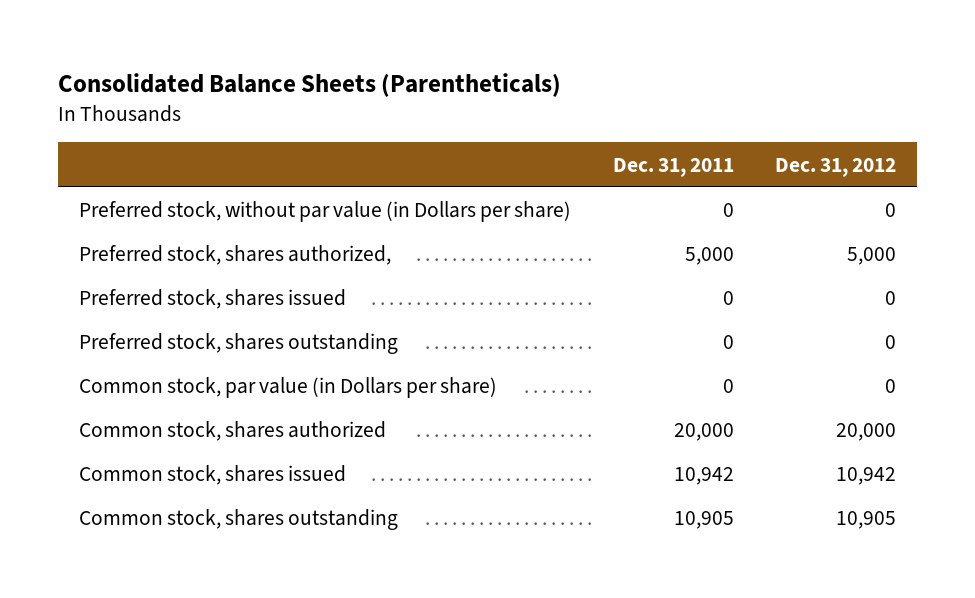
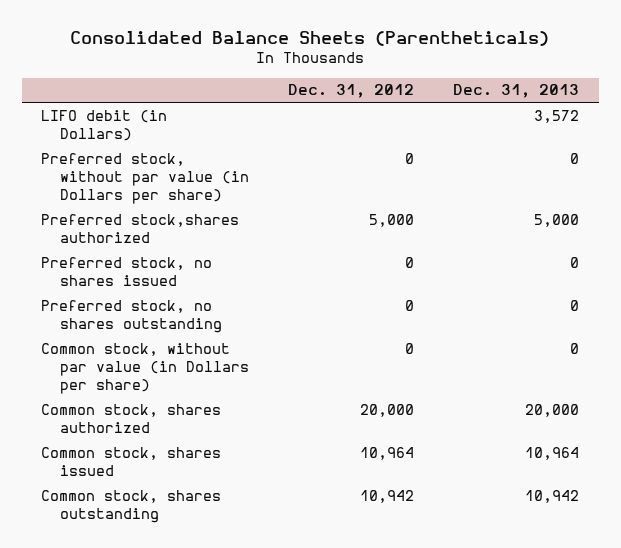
[612,157,734,177] Dec. 31, 2011 -> none
none -> [453,84,580,99] Dec. 31, 2013
none -> [41,109,168,141] LIFO debit (in Dollars)
[78,245,391,266] Preferred stock, shares authorized, -> [41,213,240,243] Preferred stock,shares authorized
[78,289,346,310] Preferred stock, shares issued -> [41,256,213,286] Preferred stock, no shares issued
[78,333,398,355] Preferred stock, shares outstanding -> [41,299,223,333] Preferred stock, no shares outstanding
[78,377,497,399] Common stock, par value (in Dollars per share) -> [41,342,250,394] Common stock, without par value (in Dollars per share)
[836,467,897,486] 10,942 -> [360,446,415,460] 10,964
[836,511,897,530] 10,905 -> [360,489,415,503] 10,942

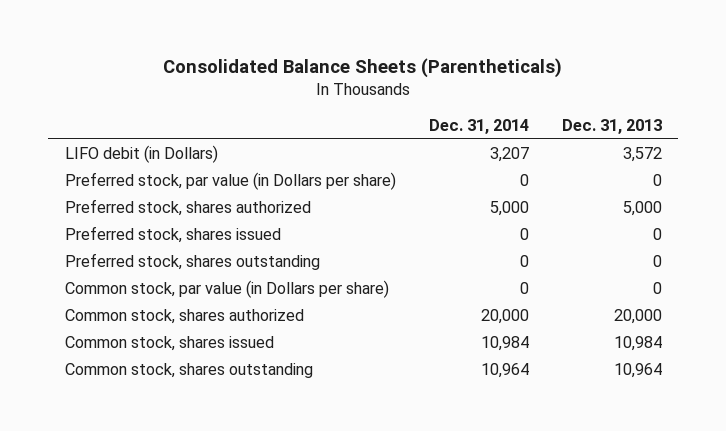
[288,84,415,99] Dec. 31, 2012 -> none
none -> [428,118,529,134] Dec. 31, 2014
[41,152,250,204] Preferred stock, without par value (in Dollars per share) -> [64,172,396,191] Preferred stock, par value (in Dollars per share)
[41,213,240,243] Preferred stock,shares authorized -> [64,199,311,217] Preferred stock, shares authorized
[41,256,213,286] Preferred stock, no shares issued -> [64,226,281,244] Preferred stock, shares issued
[41,299,223,333] Preferred stock, no shares outstanding -> [64,253,320,271] Preferred stock, shares outstanding
[41,342,250,394] Common stock, without par value (in Dollars per share) -> [64,280,389,299] Common stock, par value (in Dollars per share)
[525,446,580,460] 10,964 -> [613,336,662,352] 10,984
[525,489,580,503] 10,942 -> [613,363,662,379] 10,964

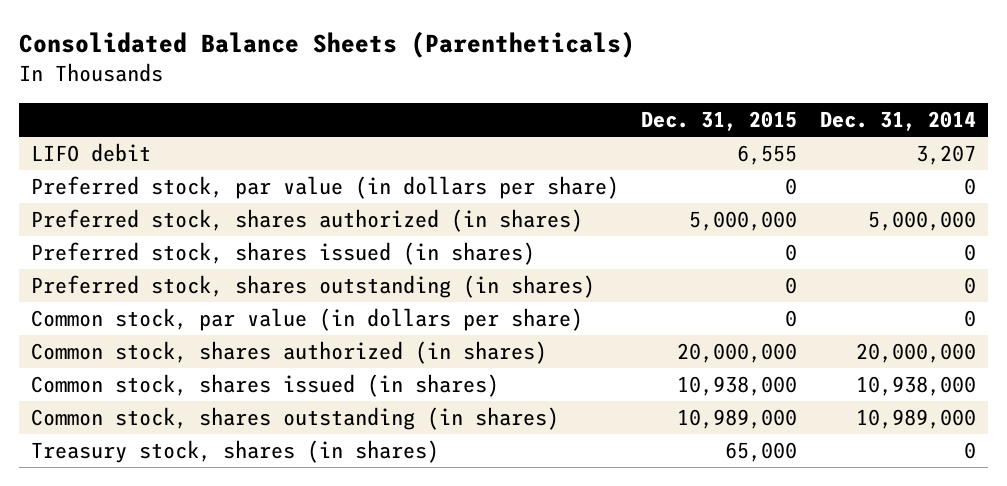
[561,118,662,134] Dec. 31, 2013 -> none
none -> [641,110,798,131] Dec. 31, 2015
[64,145,218,164] LIFO debit (in Dollars) -> [30,143,151,163] LIFO debit
[64,172,396,191] Preferred stock, par value (in Dollars per share) -> [30,176,619,200] Preferred stock, par value (in dollars per share)
[64,199,311,217] Preferred stock, shares authorized -> [30,209,583,233] Preferred stock, shares authorized (in shares)
[489,201,529,217] 5,000 -> [868,211,977,232] 5,000,000
[64,226,281,244] Preferred stock, shares issued -> [30,242,535,266] Preferred stock, shares issued (in shares)
[64,253,320,271] Preferred stock, shares outstanding -> [30,275,595,299] Preferred stock, shares outstanding (in shares)
[64,280,389,299] Common stock, par value (in Dollars per share) -> [30,308,583,332] Common stock, par value (in dollars per share)
[64,309,304,325] Common stock, shares authorized -> [30,341,547,365] Common stock, shares authorized (in shares)
[480,309,529,325] 20,000 -> [856,343,977,364] 20,000,000
[64,336,274,352] Common stock, shares issued -> [30,374,499,398] Common stock, shares issued (in shares)
[480,336,529,352] 10,984 -> [856,376,977,397] 10,938,000
[64,363,313,379] Common stock, shares outstanding -> [30,407,559,431] Common stock, shares outstanding (in shares)
[480,363,529,379] 10,964 -> [856,409,977,430] 10,989,000
none -> [30,440,439,464] Treasury stock, shares (in shares)

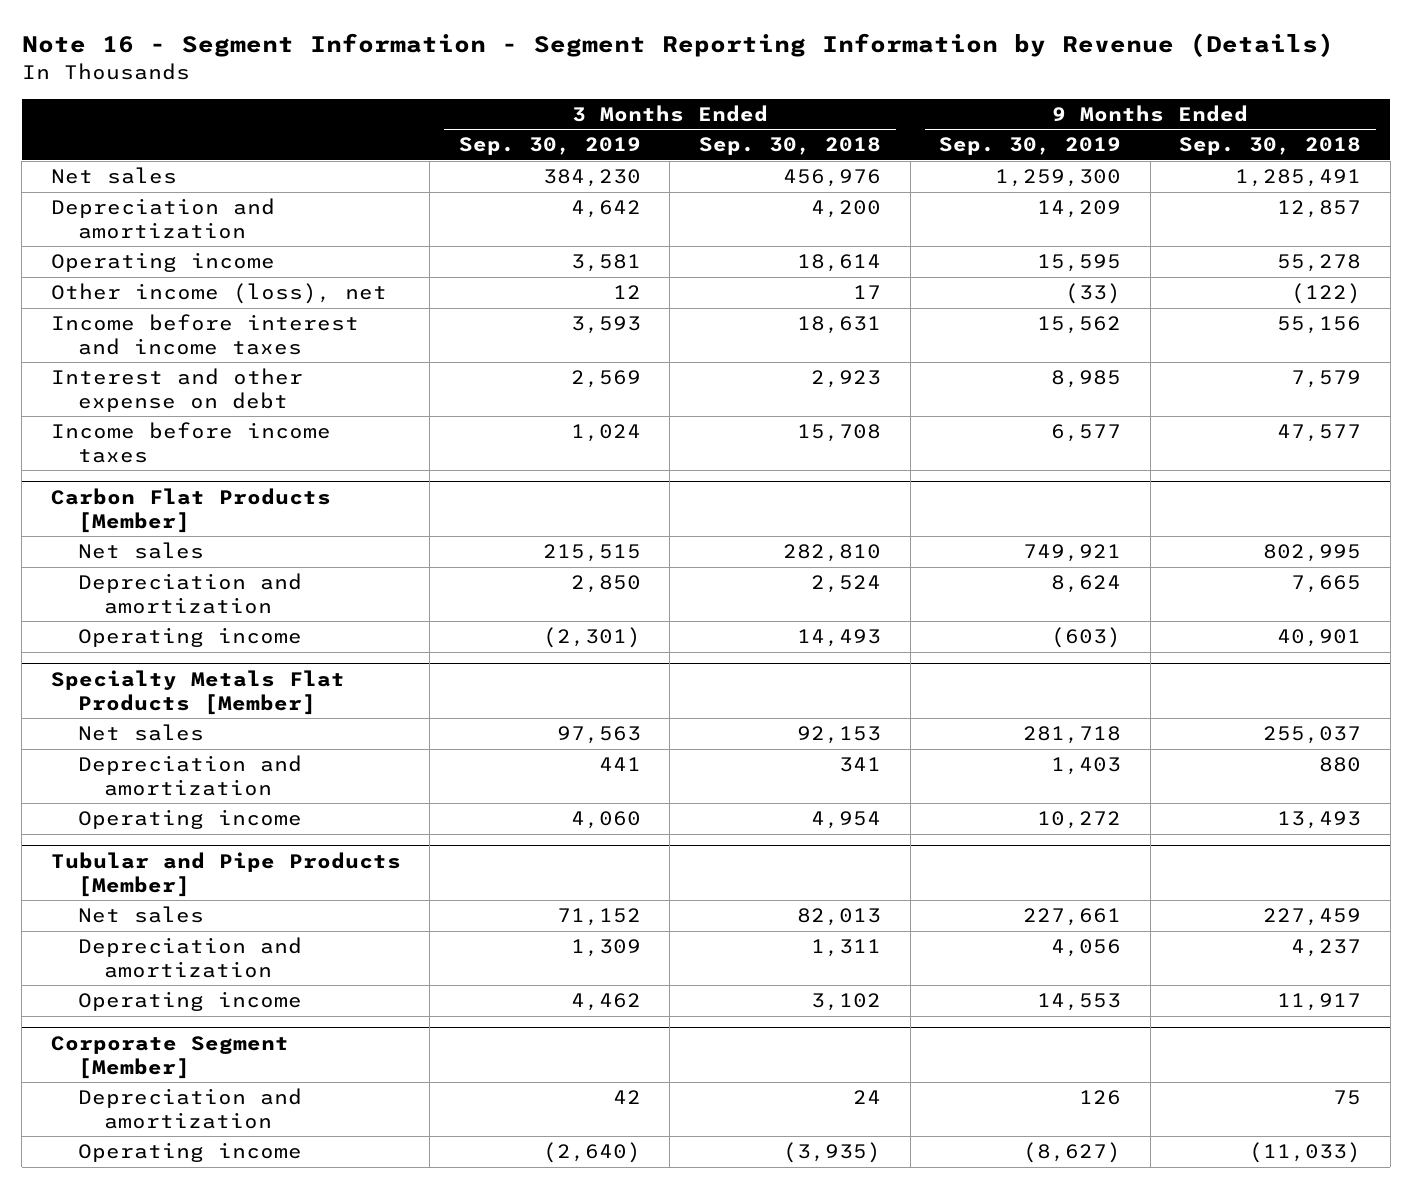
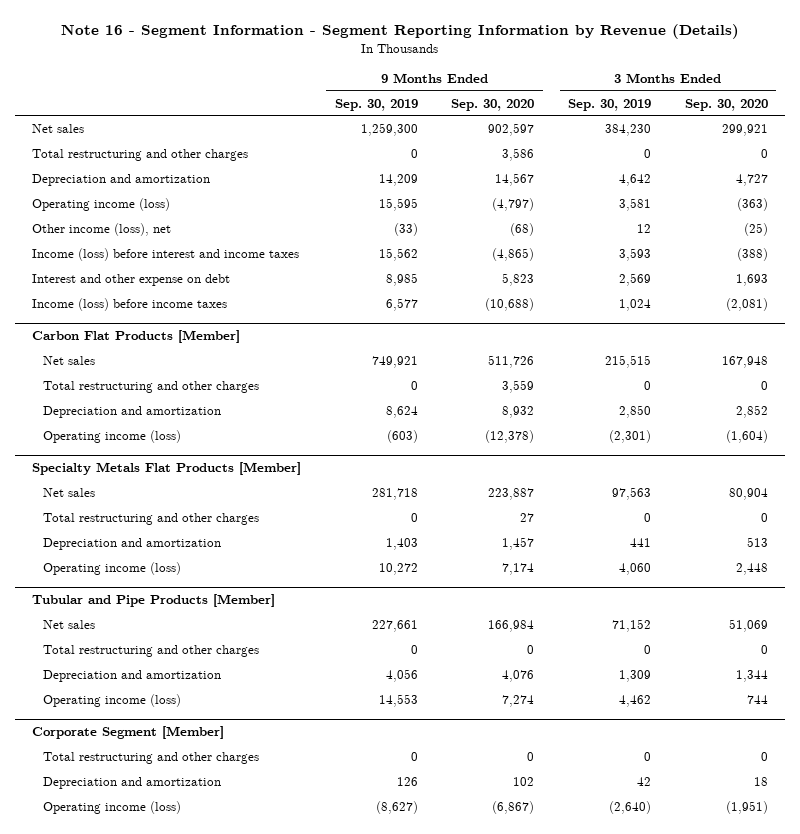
[699,137,882,156] Sep. 30, 2018 -> none
[1179,137,1362,156] Sep. 30, 2018 -> none
none -> [451,98,535,111] Sep. 30, 2020
none -> [684,98,768,111] Sep. 30, 2020
none -> [32,148,249,161] Total restructuring and other charges
[50,252,275,273] Operating income -> [32,197,171,211] Operating income (loss)
[50,314,359,356] Income before interest and income taxes -> [32,247,300,261] Income (loss) before interest and income taxes
[50,422,331,464] Income before income taxes -> [32,297,228,311] Income (loss) before income taxes
none -> [43,380,260,393] Total restructuring and other charges
[77,627,302,648] Operating income -> [43,429,182,443] Operating income (loss)
none -> [43,512,260,525] Total restructuring and other charges
[77,809,302,830] Operating income -> [43,561,182,575] Operating income (loss)
none -> [43,644,260,657] Total restructuring and other charges
[77,991,302,1012] Operating income -> [43,693,182,707] Operating income (loss)
none -> [43,751,260,764] Total restructuring and other charges
[77,1142,302,1163] Operating income -> [43,800,182,814] Operating income (loss)

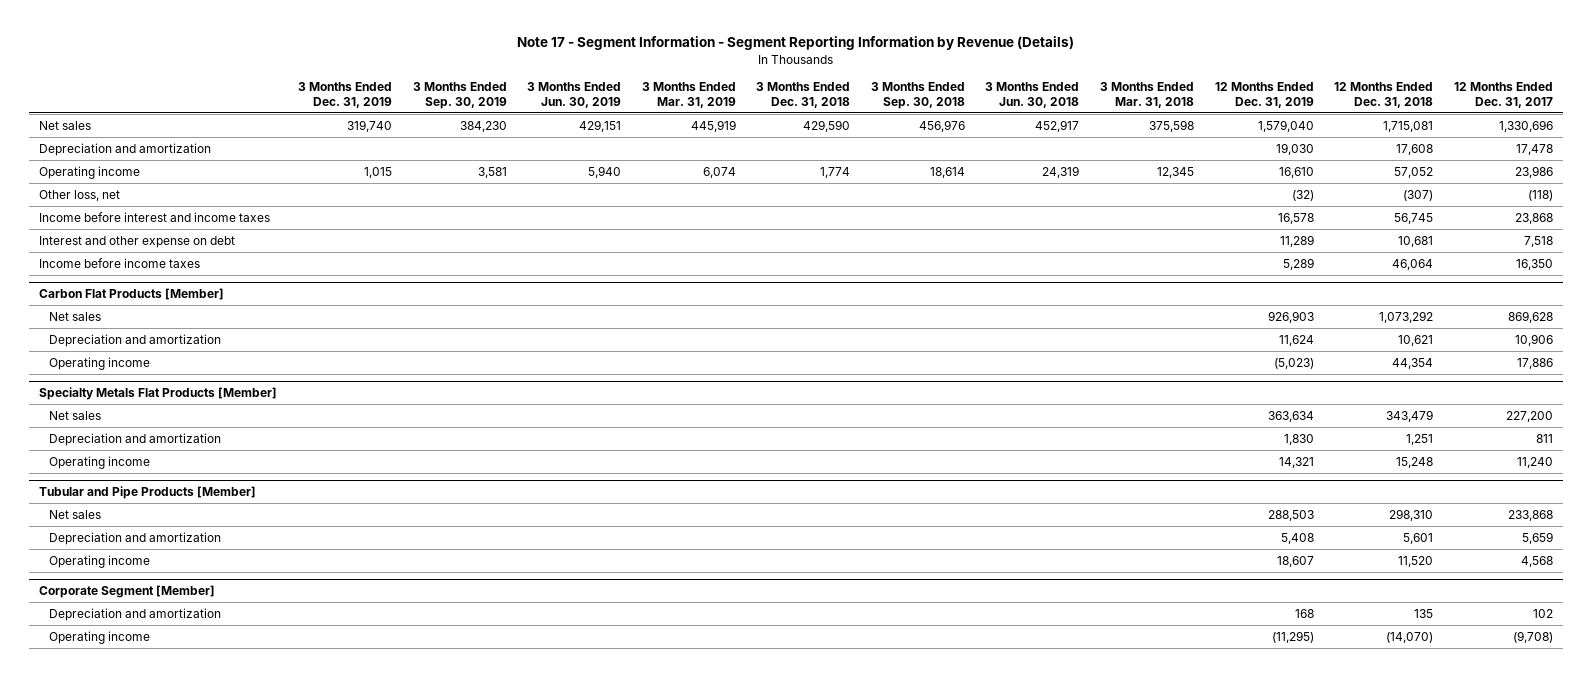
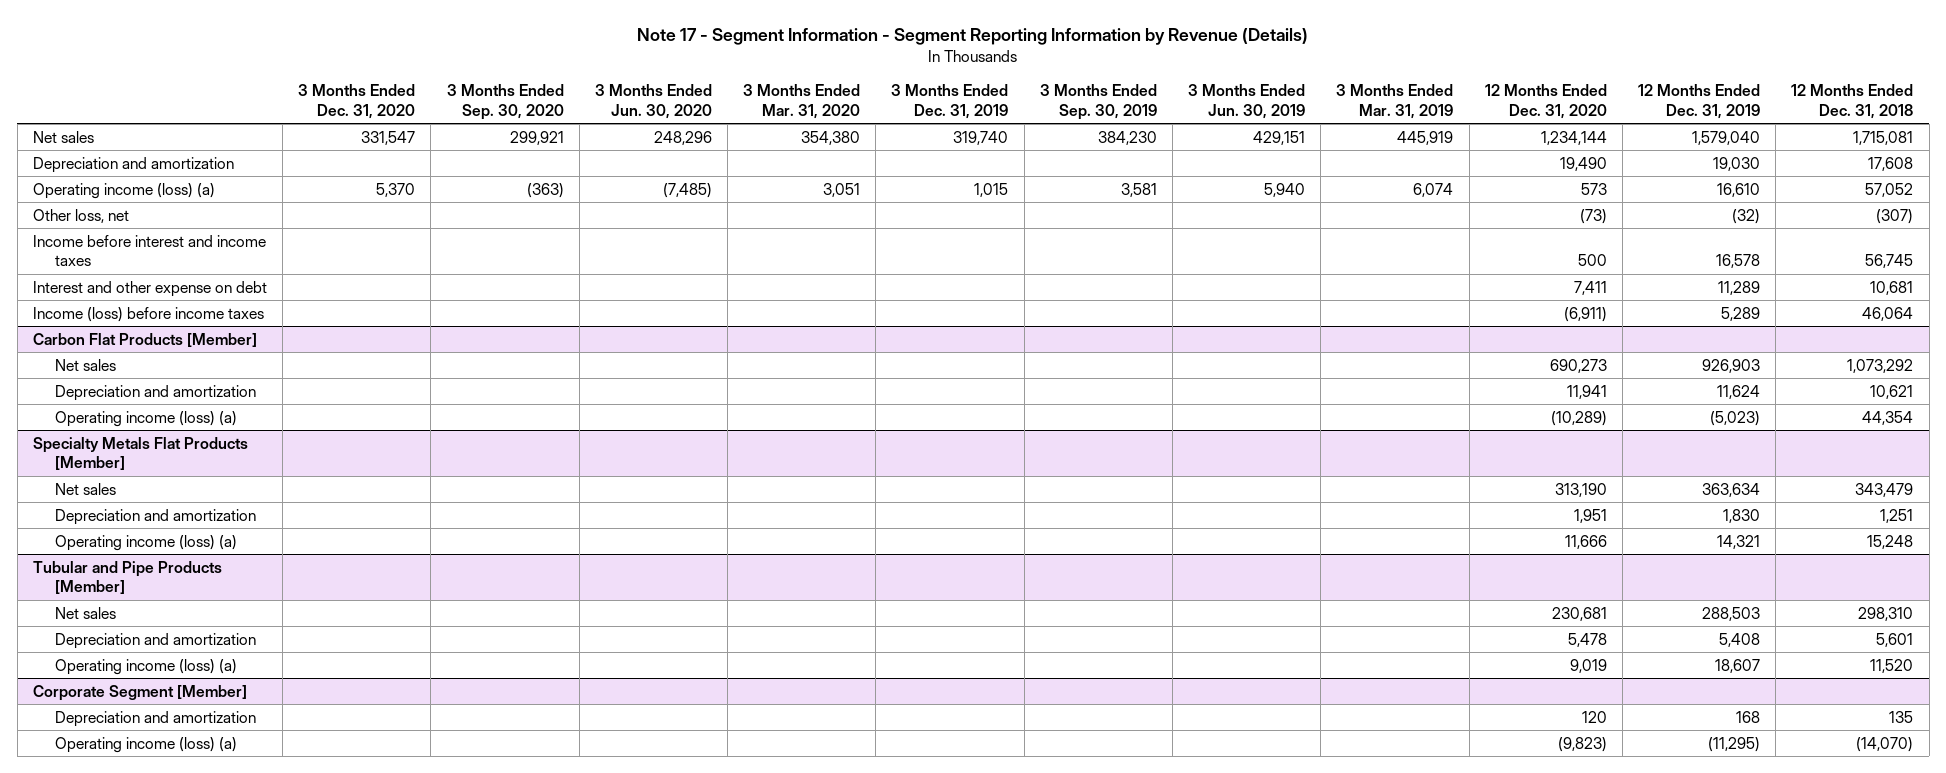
[756,82,851,108] 3 Months Ended Dec. 31, 2018 -> none
[870,82,965,109] 3 Months Ended Sep. 30, 2018 -> none
[985,82,1080,108] 3 Months Ended Jun. 30, 2018 -> none
[1100,82,1195,108] 3 Months Ended Mar. 31, 2018 -> none
[1453,82,1553,108] 12 Months Ended Dec. 31, 2017 -> none
none -> [298,83,416,119] 3 Months Ended Dec. 31, 2020
none -> [446,83,564,120] 3 Months Ended Sep. 30, 2020
none -> [594,83,712,119] 3 Months Ended Jun. 30, 2020
none -> [743,83,861,119] 3 Months Ended Mar. 31, 2020
none -> [1484,83,1607,119] 12 Months Ended Dec. 31, 2020
[39,166,141,180] Operating income -> [32,182,215,199] Operating income (loss) (a)
[39,258,201,269] Income before income taxes -> [32,306,264,322] Income (loss) before income taxes
[48,357,150,371] Operating income -> [55,410,238,427] Operating income (loss) (a)
[48,456,150,470] Operating income -> [55,534,238,551] Operating income (loss) (a)
[48,555,150,569] Operating income -> [55,658,238,675] Operating income (loss) (a)
[48,631,150,645] Operating income -> [55,736,238,753] Operating income (loss) (a)

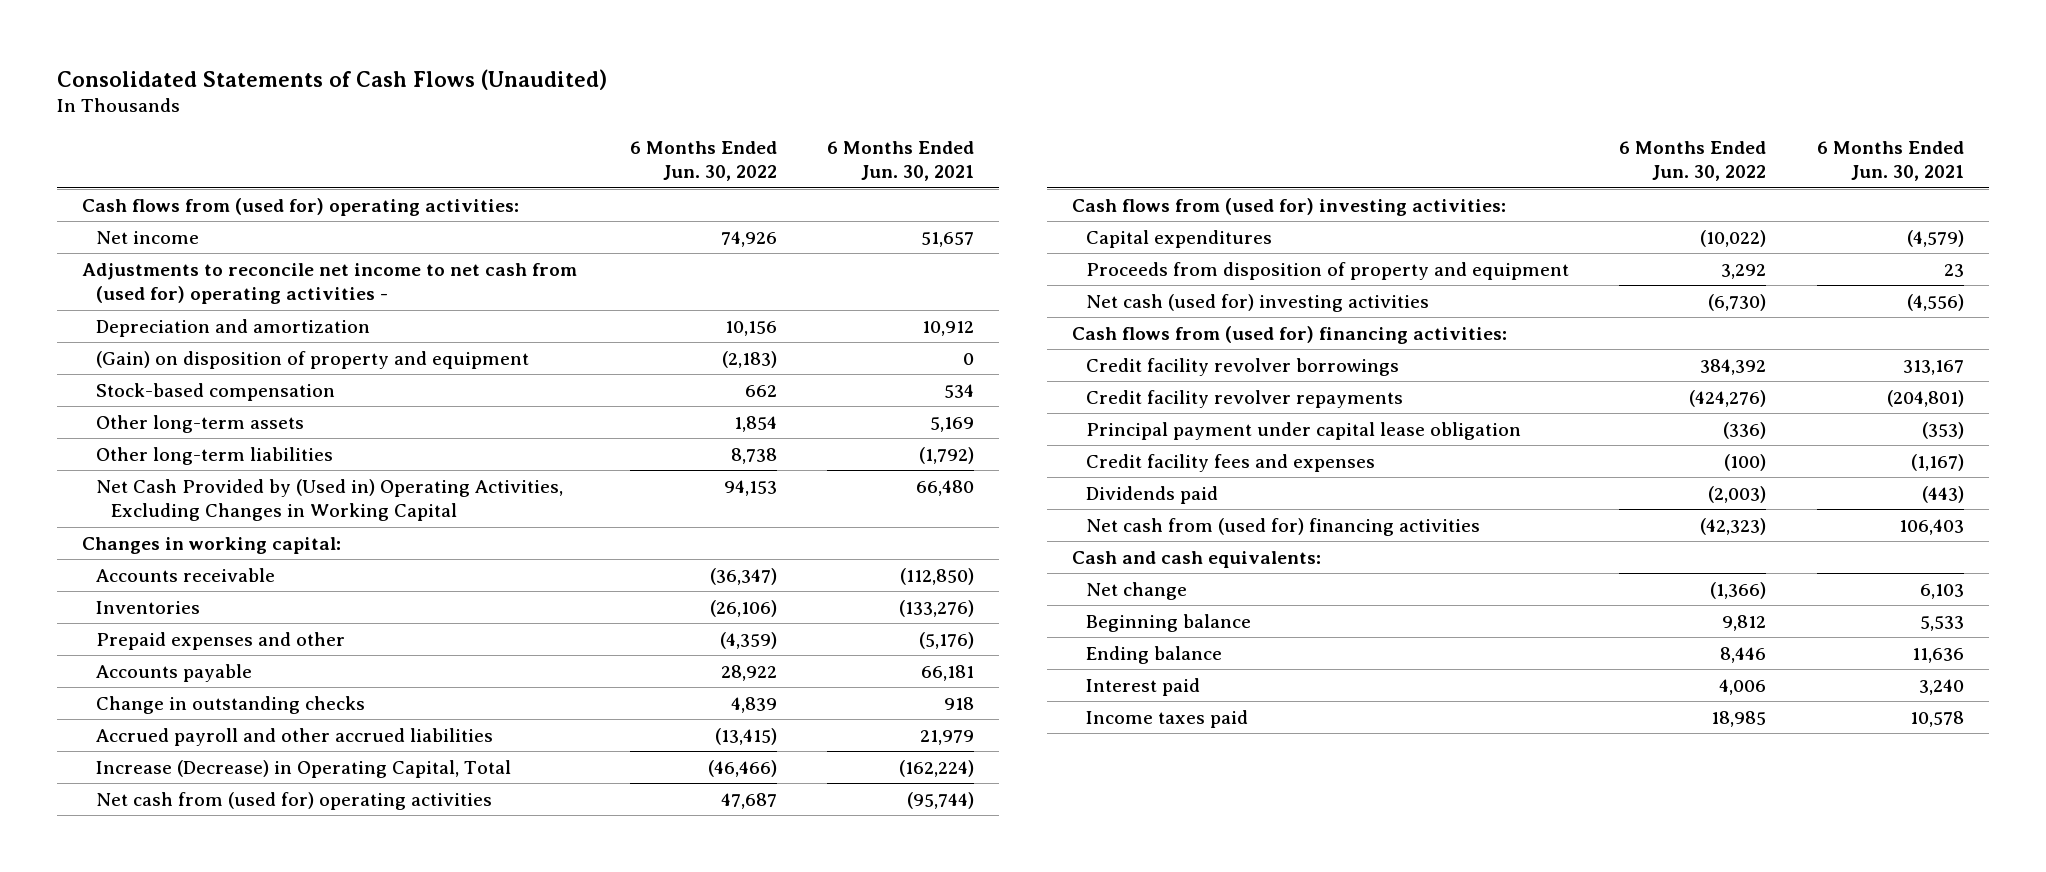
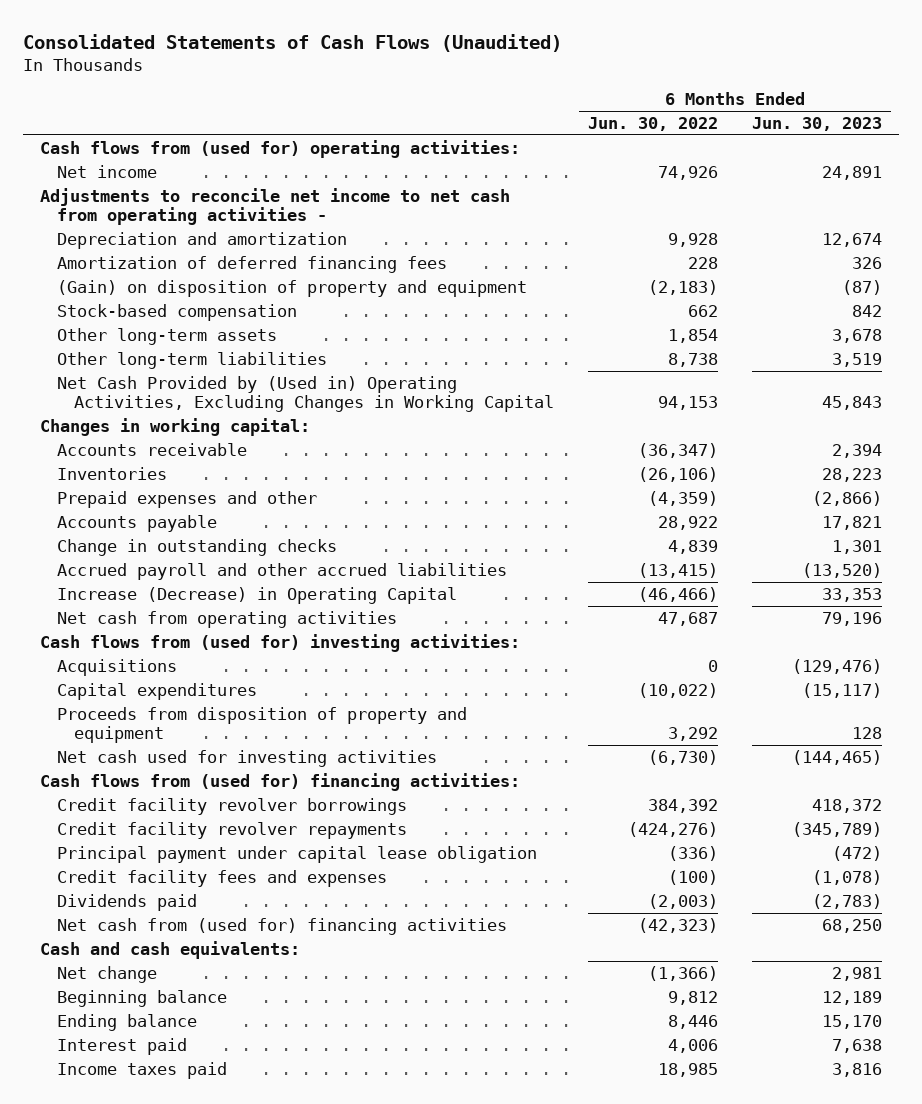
[826,140,974,182] 6 Months Ended Jun. 30, 2021 -> none
none -> [752,116,883,131] Jun. 30, 2023
[82,262,578,305] Adjustments to reconcile net income to net cash from (used for) operating activities - -> [40,187,511,226] Adjustments to reconcile net income to net cash from operating activities -
[724,320,777,336] 10,156 -> [667,232,718,247] 9,928
none -> [56,255,447,273] Amortization of deferred financing fees
[96,759,512,778] Increase (Decrease) in Operating Capital, Total -> [56,586,457,604] Increase (Decrease) in Operating Capital
[96,791,493,810] Net cash from (used for) operating activities -> [56,610,397,628] Net cash from operating activities
none -> [56,658,177,676] Acquisitions
[1085,293,1429,312] Net cash (used for) investing activities -> [56,749,437,767] Net cash used for investing activities

